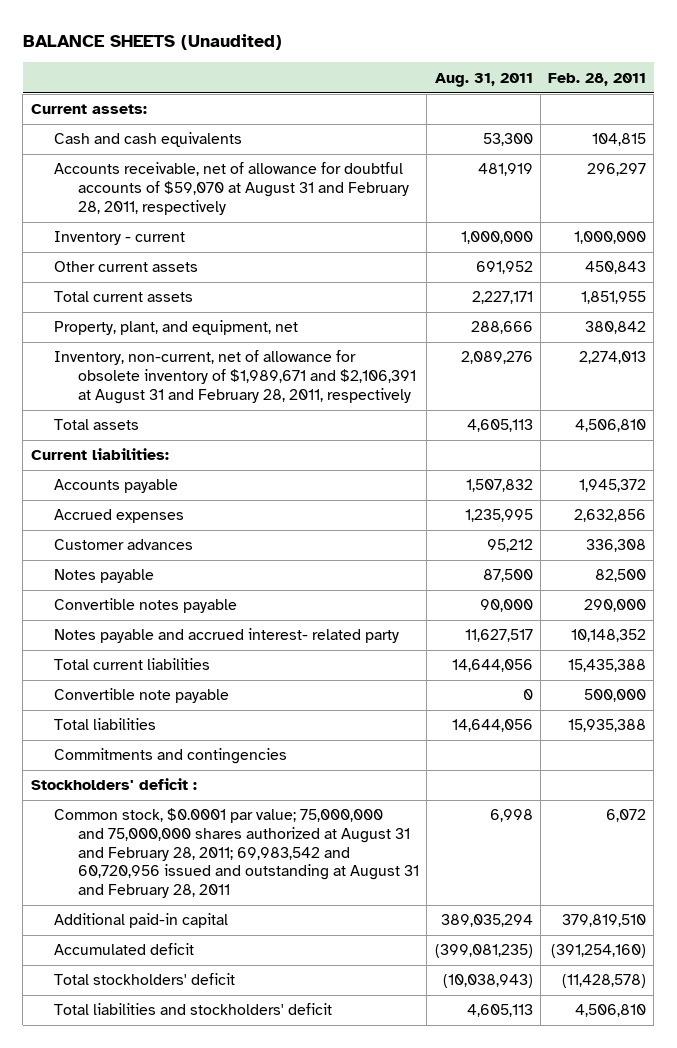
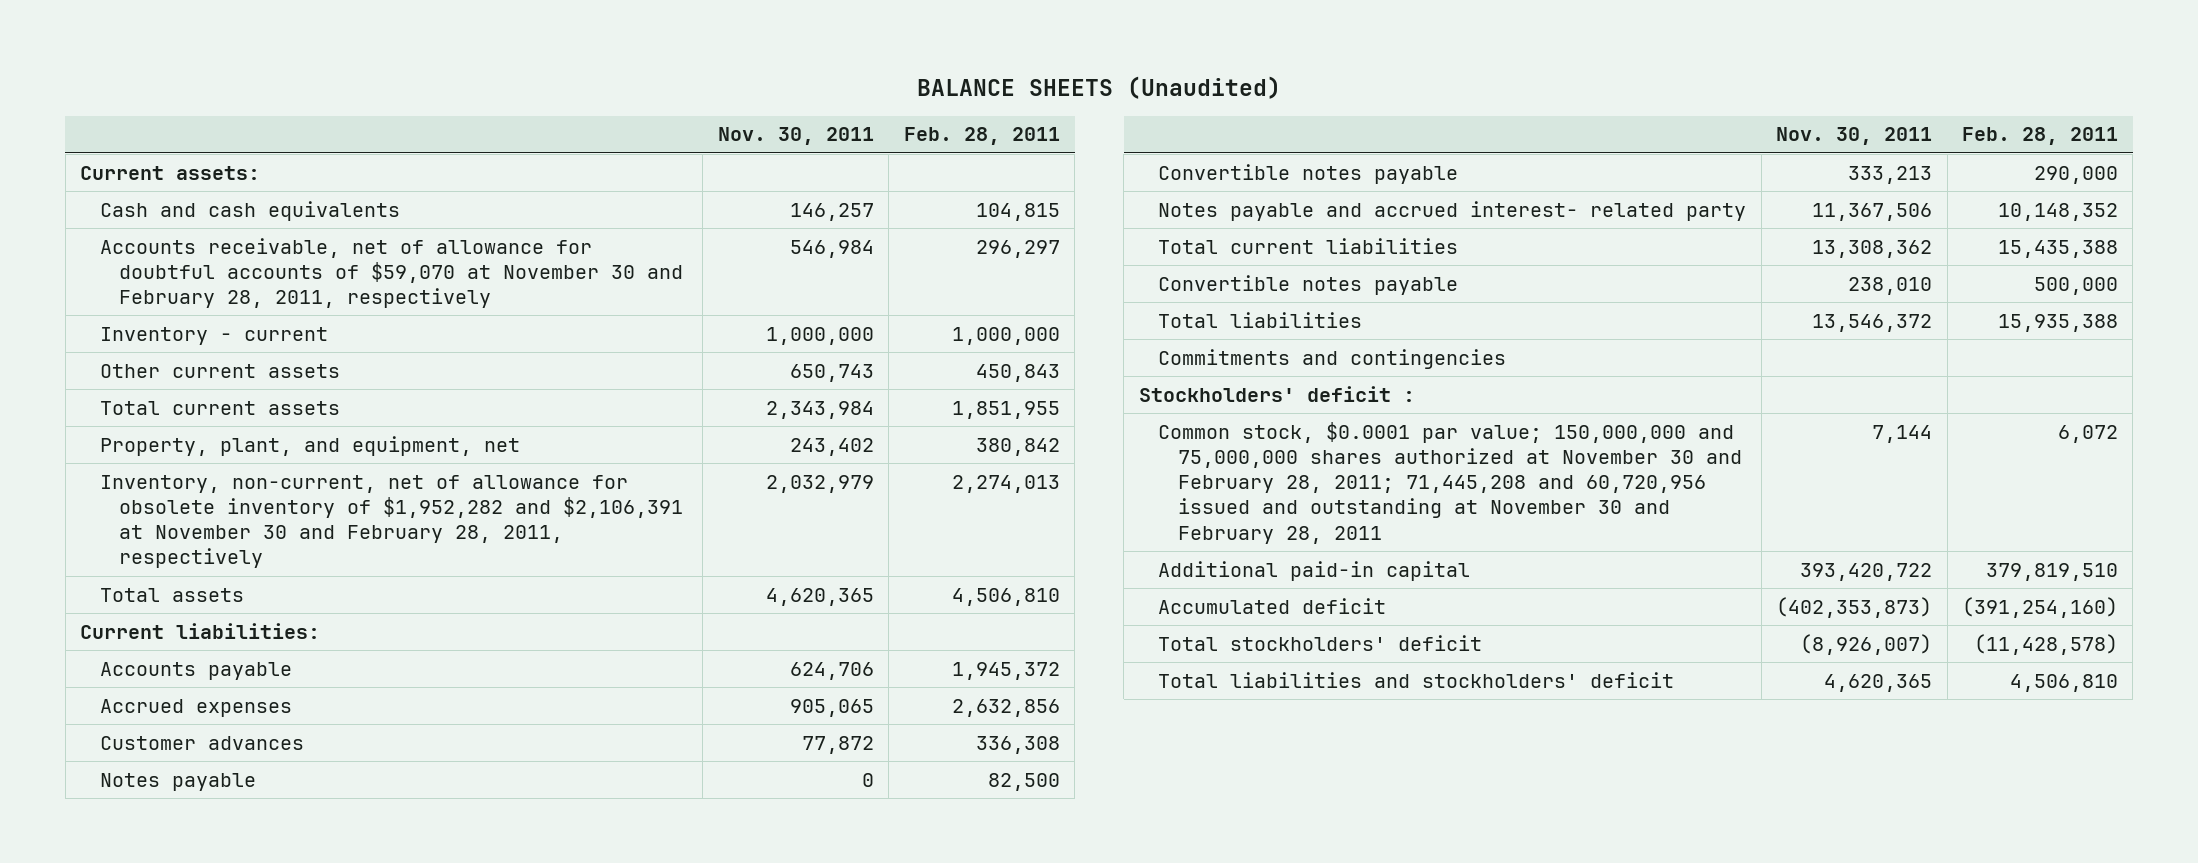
[434,72,533,87] Aug. 31, 2011 -> none
none -> [717,127,874,146] Nov. 30, 2011
[54,162,409,215] Accounts receivable, net of allowance for doubtful accounts of $59,070 at August 31 and February 28, 2011, respectively -> [99,237,684,309] Accounts receivable, net of allowance for doubtful accounts of $59,070 at November 30 and February 28, 2011, respectively
[54,350,416,404] Inventory, non-current, net of allowance for obsolete inventory of $1,989,671 and $2,106,391 at August 31 and February 28, 2011, respectively -> [99,474,684,569] Inventory, non-current, net of allowance for obsolete inventory of $1,952,282 and $2,106,391 at November 30 and February 28, 2011, respectively
[54,688,230,704] Convertible note payable -> [1158,274,1459,295] Convertible notes payable
[54,808,419,898] Common stock, $0.0001 par value; 75,000,000 and 75,000,000 shares authorized at August 31 and February 28, 2011; 69,983,542 and 60,720,956 issued and outstanding at August 31 and February 28, 2011 -> [1158,421,1742,544] Common stock, $0.0001 par value; 150,000,000 and 75,000,000 shares authorized at November 30 and February 28, 2011; 71,445,208 and 60,720,956 issued and outstanding at November 30 and February 28, 2011

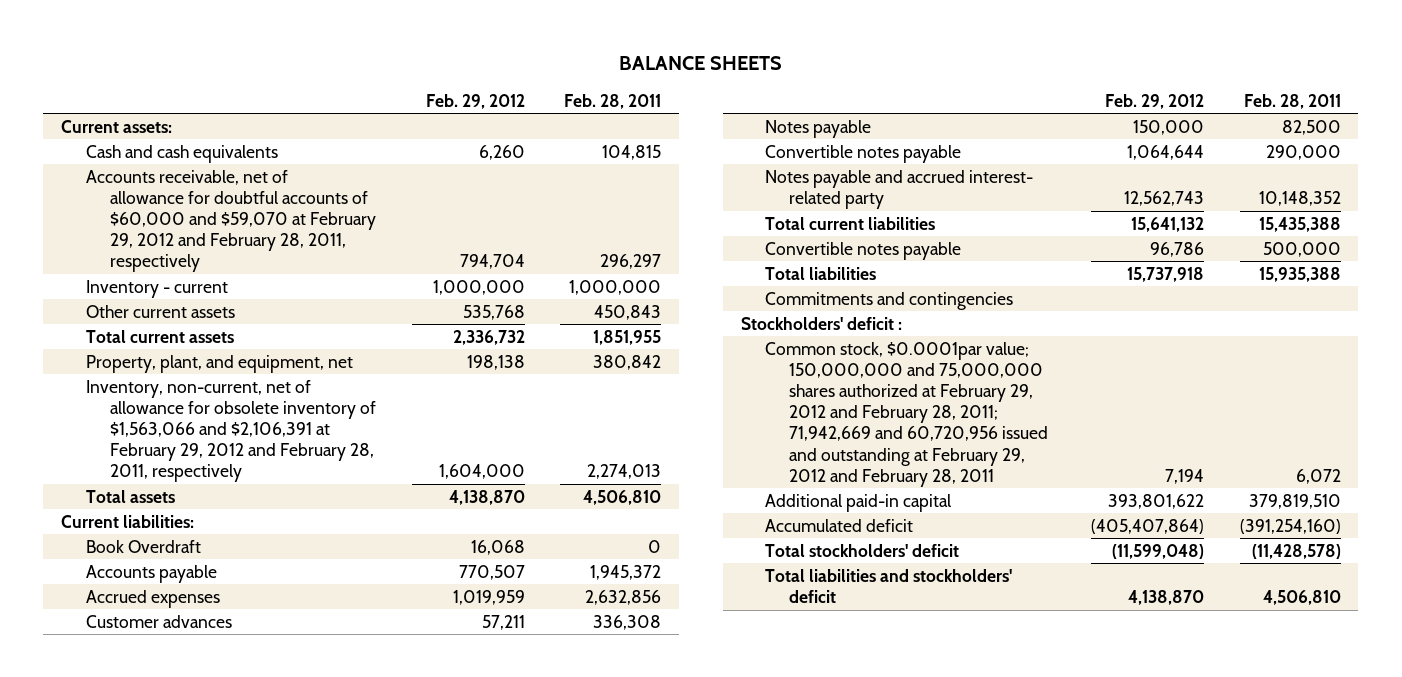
[917,76,1282,100] BALANCE SHEETS (Unaudited) -> [618,56,782,71] BALANCE SHEETS
[717,127,874,146] Nov. 30, 2011 -> none
none -> [425,93,525,109] Feb. 29, 2012
[99,237,684,309] Accounts receivable, net of allowance for doubtful accounts of $59,070 at November 30 and February 28, 2011, respectively -> [85,169,376,273] Accounts receivable, net of allowance for doubtful accounts of $60,000 and $59,070 at February 29, 2012 and February 28, 2011, respectively
[99,474,684,569] Inventory, non-current, net of allowance for obsolete inventory of $1,952,282 and $2,106,391 at November 30 and February 28, 2011, respectively -> [85,379,376,483] Inventory, non-current, net of allowance for obsolete inventory of $1,563,066 and $2,106,391 at February 29, 2012 and February 28, 2011, respectively
none -> [85,539,201,553] Book Overdraft
[1158,421,1742,544] Common stock, $0.0001 par value; 150,000,000 and 75,000,000 shares authorized at November 30 and February 28, 2011; 71,445,208 and 60,720,956 issued and outstanding at November 30 and February 28, 2011 -> [764,341,1049,487] Common stock, $0.0001par value; 150,000,000 and 75,000,000 shares authorized at February 29, 2012 and February 28, 2011; 71,942,669 and 60,720,956 issued and outstanding at February 29, 2012 and February 28, 2011

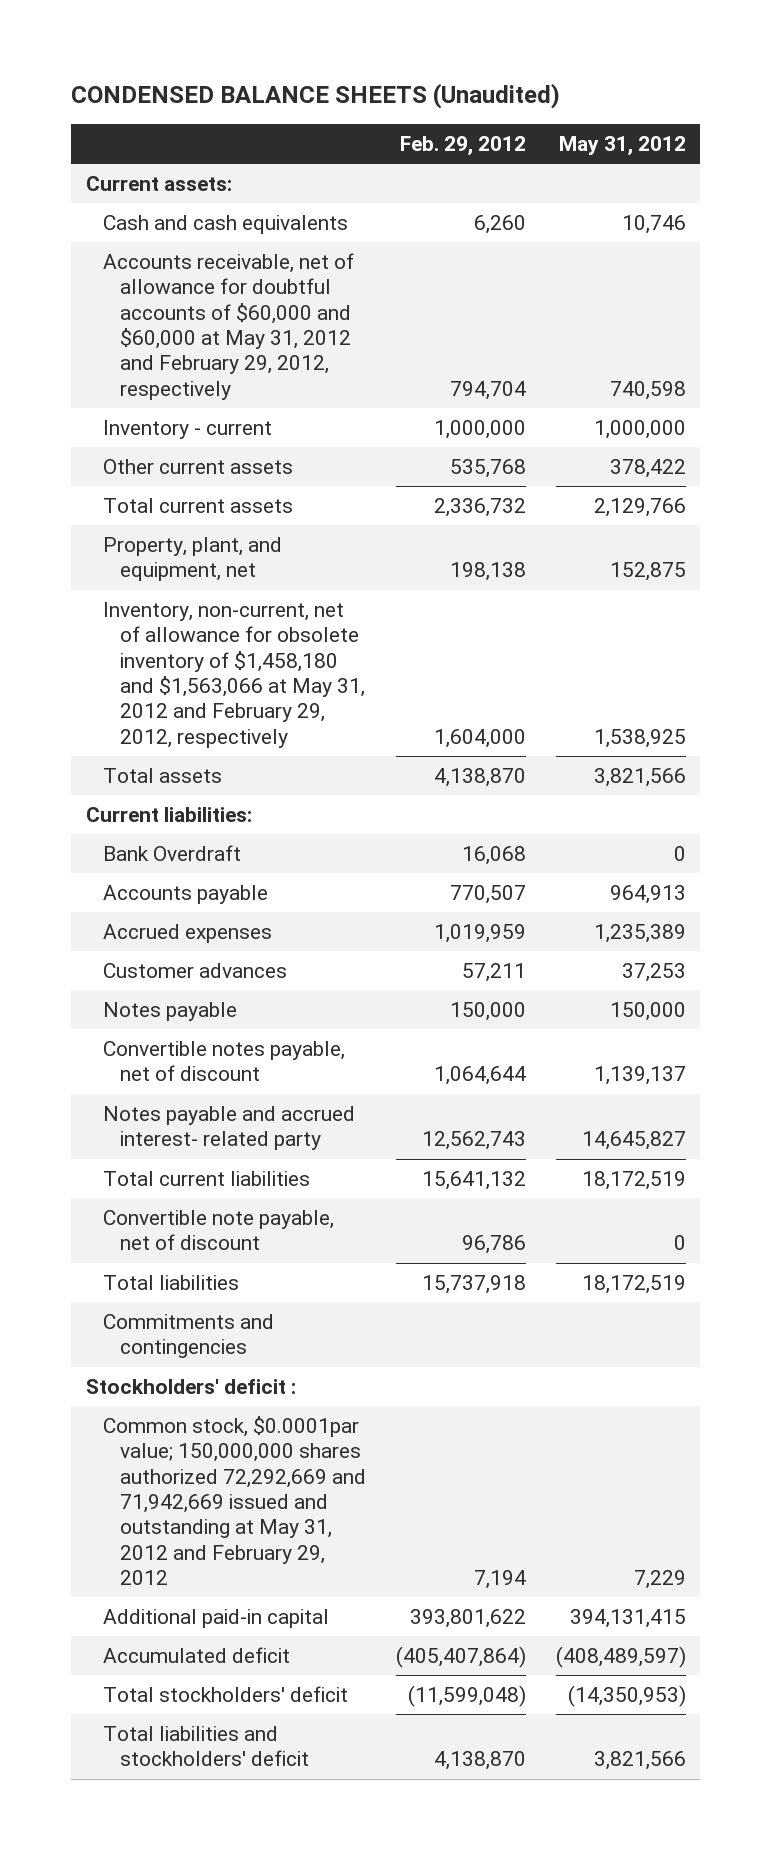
[618,56,782,71] BALANCE SHEETS -> [70,83,560,110] CONDENSED BALANCE SHEETS (Unaudited)
[564,93,662,109] Feb. 28, 2011 -> none
none -> [558,136,686,157] May 31, 2012
[85,169,376,273] Accounts receivable, net of allowance for doubtful accounts of $60,000 and $59,070 at February 29, 2012 and February 28, 2011, respectively -> [102,253,354,400] Accounts receivable, net of allowance for doubtful accounts of $60,000 and $60,000 at May 31, 2012 and February 29, 2012, respectively
[85,379,376,483] Inventory, non-current, net of allowance for obsolete inventory of $1,563,066 and $2,106,391 at February 29, 2012 and February 28, 2011, respectively -> [102,602,366,748] Inventory, non-current, net of allowance for obsolete inventory of $1,458,180 and $1,563,066 at May 31, 2012 and February 29, 2012, respectively
[85,539,201,553] Book Overdraft -> [102,845,241,862] Bank Overdraft
[764,144,961,163] Convertible notes payable -> [102,1041,345,1082] Convertible notes payable, net of discount
[764,241,961,260] Convertible notes payable -> [102,1210,334,1251] Convertible note payable, net of discount
[764,341,1049,487] Common stock, $0.0001par value; 150,000,000 and 75,000,000 shares authorized at February 29, 2012 and February 28, 2011; 71,942,669 and 60,720,956 issued and outstanding at February 29, 2012 and February 28, 2011 -> [102,1416,367,1586] Common stock, $0.0001par value; 150,000,000 shares authorized 72,292,669 and 71,942,669 issued and outstanding at May 31, 2012 and February 29, 2012

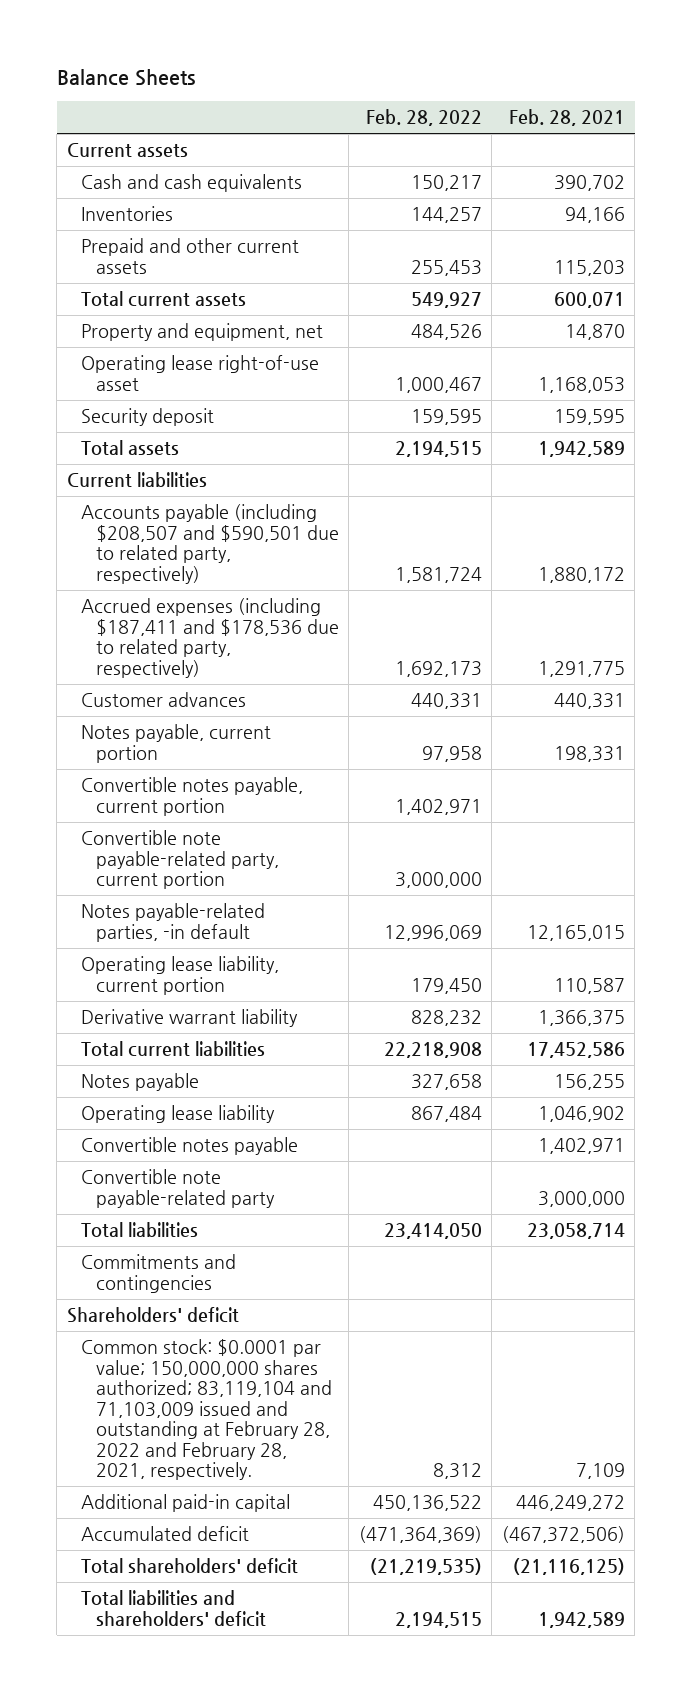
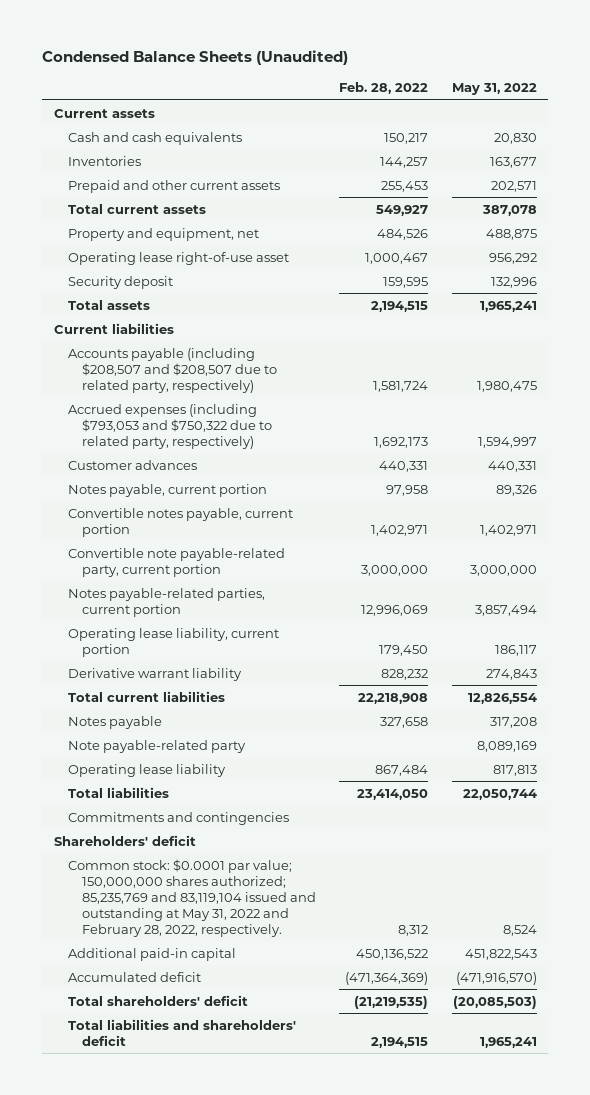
[56,68,195,86] Balance Sheets -> [42,50,349,66] Condensed Balance Sheets (Unaudited)
[508,109,625,127] Feb. 28, 2021 -> none
none -> [451,83,537,96] May 31, 2022
[81,504,339,584] Accounts payable (including $208,507 and $590,501 due to related party, respectively) -> [67,347,278,393] Accounts payable (including $208,507 and $208,507 due to related party, respectively)
[81,598,339,678] Accrued expenses (including $187,411 and $178,536 due to related party, respectively) -> [67,403,273,449] Accrued expenses (including $793,053 and $750,322 due to related party, respectively)
[81,903,266,942] Notes payable-related parties, -in default -> [67,587,265,617] Notes payable-related parties, current portion
none -> [67,739,246,753] Note payable-related party
[81,1137,299,1156] Convertible notes payable -> none
[81,1169,275,1208] Convertible note payable-related party -> none
[81,1339,332,1481] Common stock: $0.0001 par value; 150,000,000 shares authorized; 83,119,104 and 71,103,009 issued and outstanding at February 28, 2022 and February 28, 2021, respectively. -> [67,858,317,937] Common stock: $0.0001 par value; 150,000,000 shares authorized; 85,235,769 and 83,119,104 issued and outstanding at May 31, 2022 and February 28, 2022, respectively.

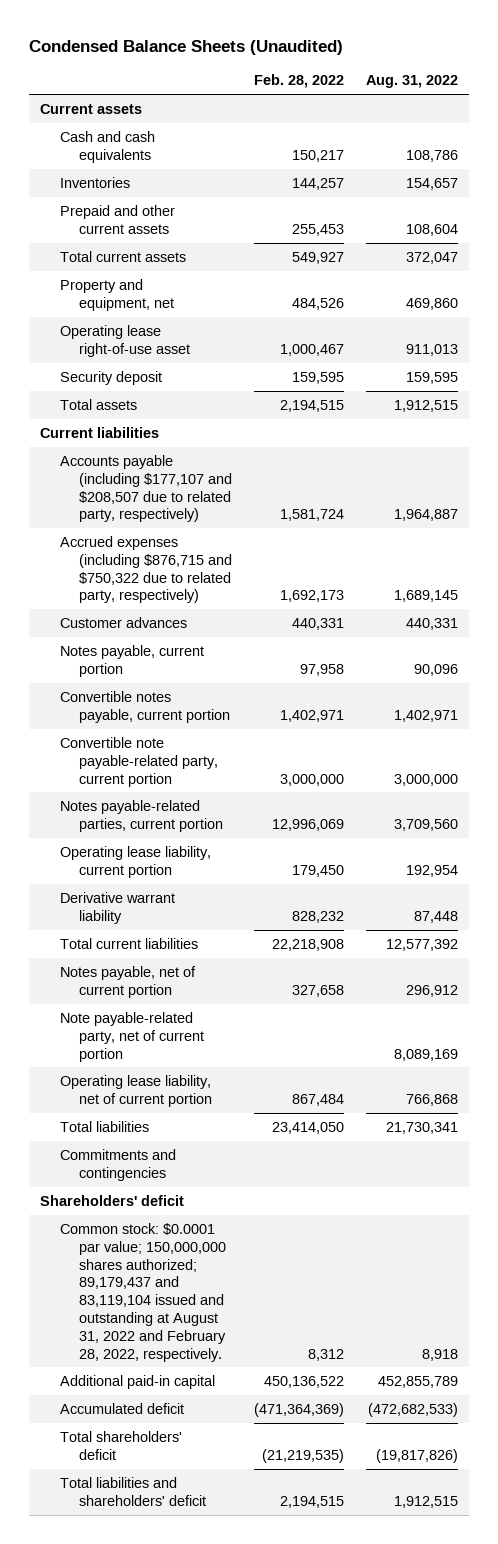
[451,83,537,96] May 31, 2022 -> none
none -> [365,75,458,89] Aug. 31, 2022
[67,347,278,393] Accounts payable (including $208,507 and $208,507 due to related party, respectively) -> [59,455,233,523] Accounts payable (including $177,107 and $208,507 due to related party, respectively)
[67,403,273,449] Accrued expenses (including $793,053 and $750,322 due to related party, respectively) -> [59,536,233,604] Accrued expenses (including $876,715 and $750,322 due to related party, respectively)
[67,715,162,729] Notes payable -> [59,966,196,998] Notes payable, net of current portion
[67,739,246,753] Note payable-related party -> [59,1012,205,1062] Note payable-related party, net of current portion
[67,763,226,777] Operating lease liability -> [59,1075,213,1107] Operating lease liability, net of current portion
[67,858,317,937] Common stock: $0.0001 par value; 150,000,000 shares authorized; 85,235,769 and 83,119,104 issued and outstanding at May 31, 2022 and February 28, 2022, respectively. -> [59,1223,227,1362] Common stock: $0.0001 par value; 150,000,000 shares authorized; 89,179,437 and 83,119,104 issued and outstanding at August 31, 2022 and February 28, 2022, respectively.

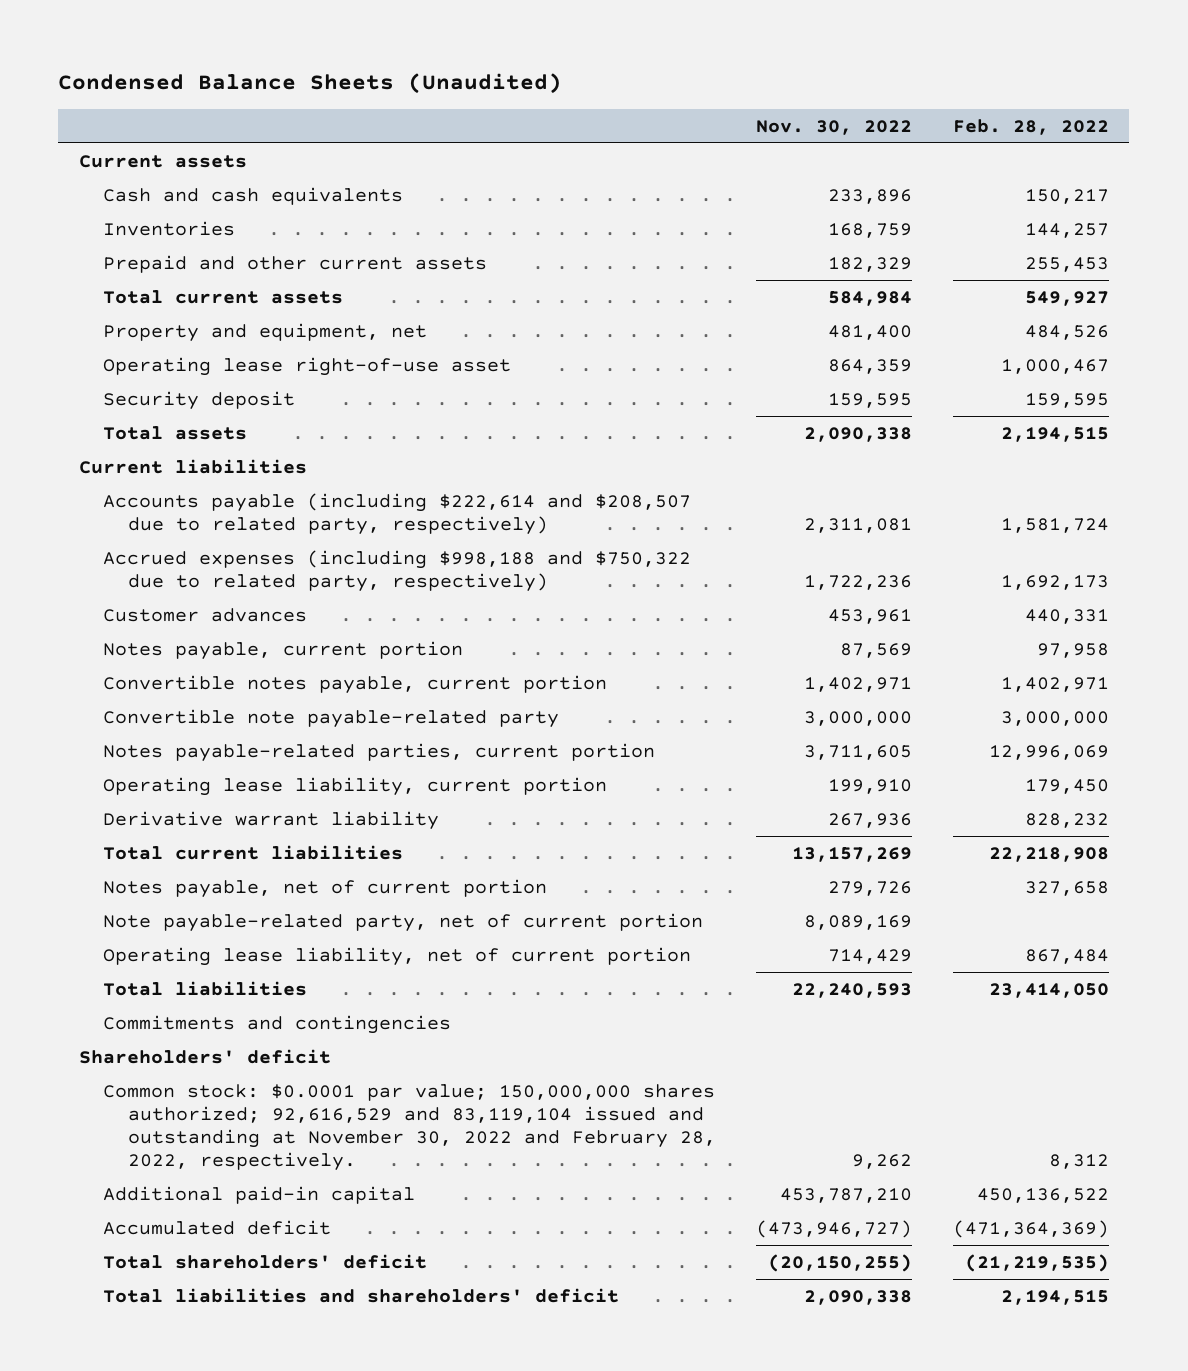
[365,75,458,89] Aug. 31, 2022 -> none
none -> [756,119,913,135] Nov. 30, 2022
[59,455,233,523] Accounts payable (including $177,107 and $208,507 due to related party, respectively) -> [103,492,692,535] Accounts payable (including $222,614 and $208,507 due to related party, respectively)
[59,536,233,604] Accrued expenses (including $876,715 and $750,322 due to related party, respectively) -> [103,549,692,592] Accrued expenses (including $998,188 and $750,322 due to related party, respectively)
[59,737,219,787] Convertible note payable-related party, current portion -> [103,708,560,728] Convertible note payable-related party
[59,1223,227,1362] Common stock: $0.0001 par value; 150,000,000 shares authorized; 89,179,437 and 83,119,104 issued and outstanding at August 31, 2022 and February 28, 2022, respectively. -> [103,1083,716,1171] Common stock: $0.0001 par value; 150,000,000 shares authorized; 92,616,529 and 83,119,104 issued and outstanding at November 30, 2022 and February 28, 2022, respectively.

